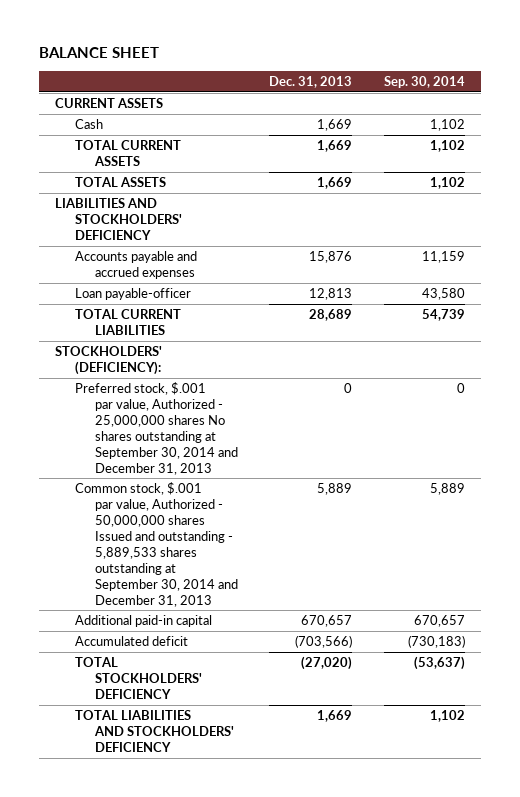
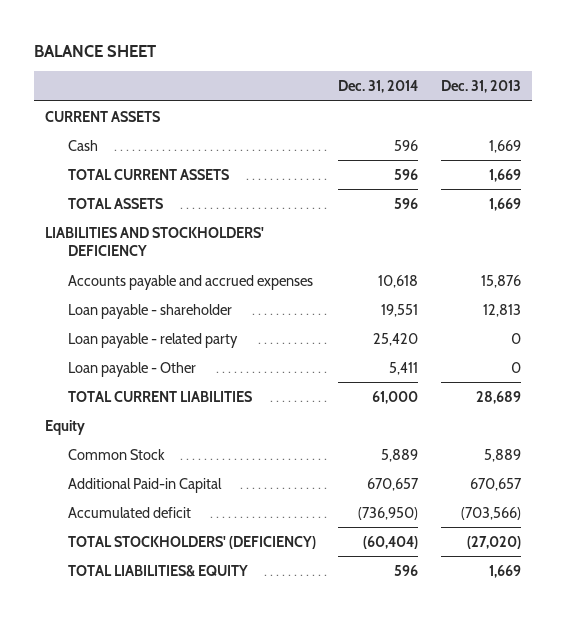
[384,75,466,88] Sep. 30, 2014 -> none
none -> [338,80,419,94] Dec. 31, 2014
[74,287,191,300] Loan payable-officer -> [68,303,233,319] Loan payable - shareholder
none -> [68,332,239,348] Loan payable - related party
none -> [68,361,197,377] Loan payable - Other
[74,381,238,475] Preferred stock, $.001 par value, Authorized - 25,000,000 shares No shares outstanding at September 30, 2014 and December 31, 2013 -> none
[54,345,162,375] STOCKHOLDERS' (DEFICIENCY): -> [45,419,86,435] Equity
[74,481,238,607] Common stock, $.001 par value, Authorized - 50,000,000 shares Issued and outstanding - 5,889,533 shares outstanding at September 30, 2014 and December 31, 2013 -> [68,448,166,460] Common Stock
[74,614,212,627] Additional paid-in capital -> [68,477,223,493] Additional Paid-in Capital
[74,656,202,699] TOTAL STOCKHOLDERS' DEFICIENCY -> [68,535,317,549] TOTAL STOCKHOLDERS' (DEFICIENCY)
[74,709,234,752] TOTAL LIABILITIES AND STOCKHOLDERS' DEFICIENCY -> [68,564,249,577] TOTAL LIABILITIES& EQUITY

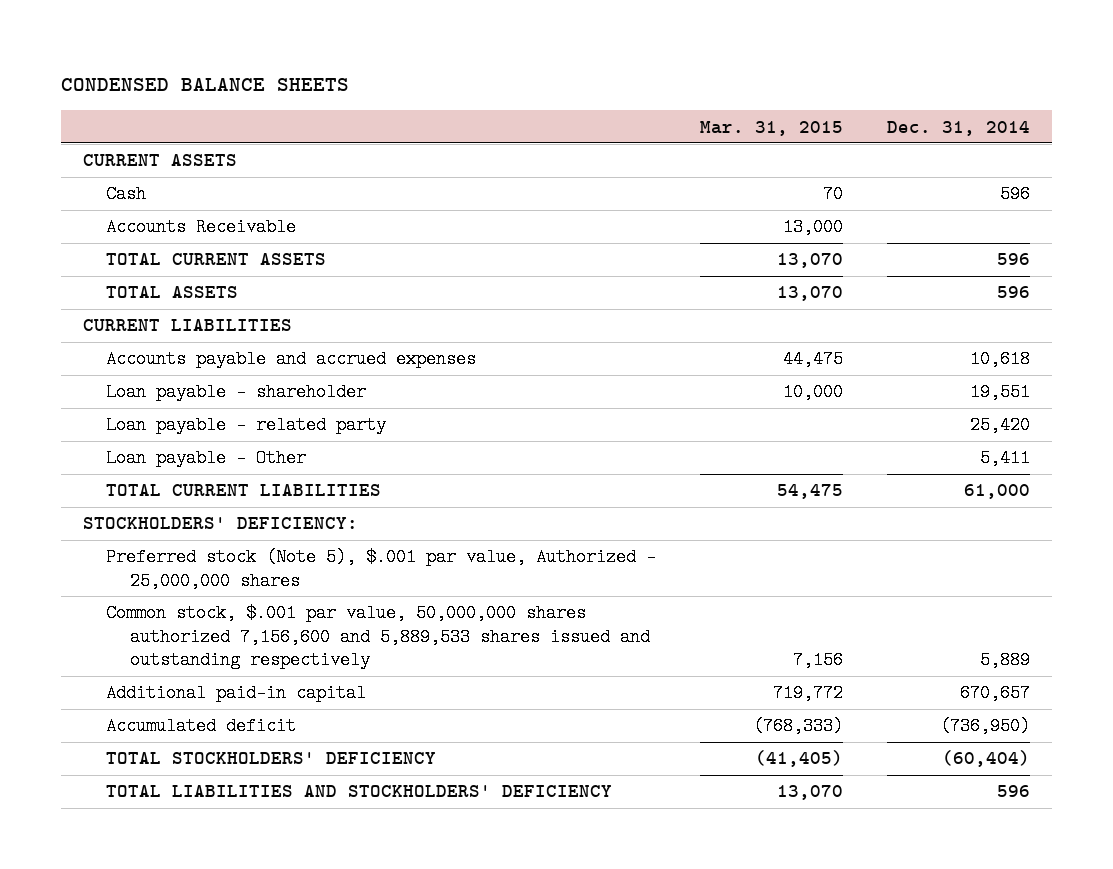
[34,44,157,57] BALANCE SHEET -> [61,78,350,92] CONDENSED BALANCE SHEETS
[440,80,521,94] Dec. 31, 2013 -> none
none -> [700,120,844,136] Mar. 31, 2015
none -> [106,218,297,237] Accounts Receivable
[45,226,265,257] LIABILITIES AND STOCKHOLDERS' DEFICIENCY -> none
none -> [83,319,293,332] CURRENT LIABILITIES
[45,419,86,435] Equity -> [83,517,359,530] STOCKHOLDERS' DEFICIENCY:
none -> [106,548,657,590] Preferred stock (Note 5), $.001 par value, Authorized - 25,000,000 shares
[68,448,166,460] Common Stock -> [106,604,650,670] Common stock, $.001 par value, 50,000,000 shares authorized 7,156,600 and 5,889,533 shares issued and outstanding respectively
[68,477,223,493] Additional Paid-in Capital -> [106,684,367,703] Additional paid-in capital
[68,535,317,549] TOTAL STOCKHOLDERS' (DEFICIENCY) -> [106,752,437,765] TOTAL STOCKHOLDERS' DEFICIENCY
[68,564,249,577] TOTAL LIABILITIES& EQUITY -> [106,785,613,798] TOTAL LIABILITIES AND STOCKHOLDERS' DEFICIENCY

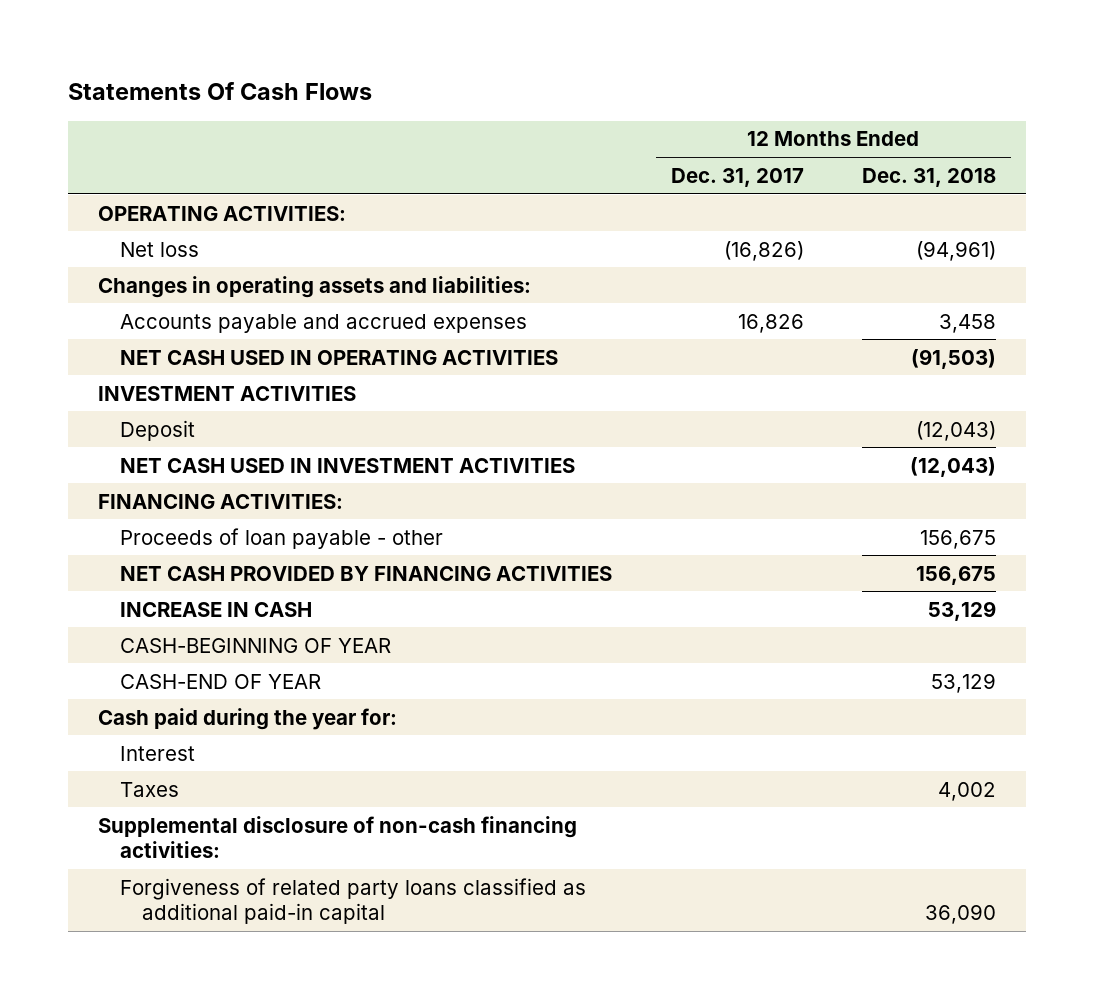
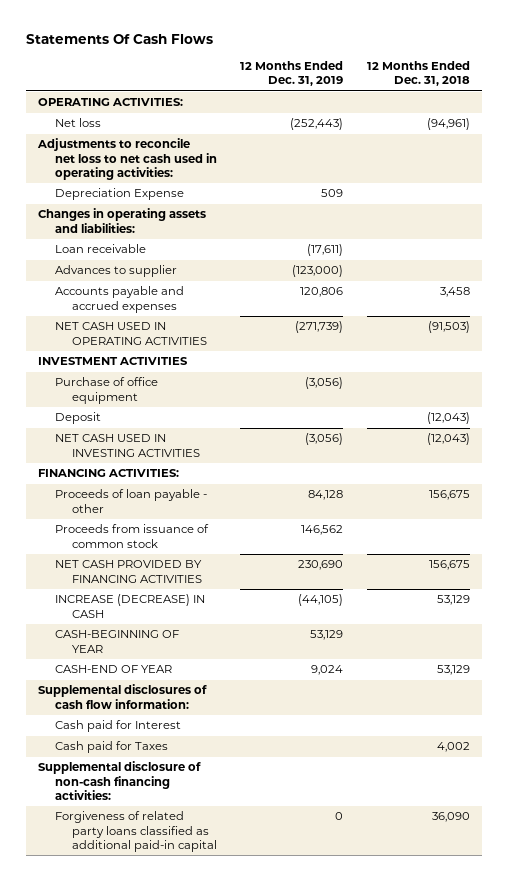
[670,167,804,187] Dec. 31, 2017 -> none
none -> [240,61,344,87] 12 Months Ended Dec. 31, 2019
none -> [36,138,217,180] Adjustments to reconcile net loss to net cash used in operating activities:
none -> [54,188,184,201] Depreciation Expense
none -> [54,244,146,254] Loan receivable
none -> [54,265,177,278] Advances to supplier
none -> [54,377,158,404] Purchase of office equipment
[120,457,576,473] NET CASH USED IN INVESTMENT ACTIVITIES -> [54,434,200,457] NET CASH USED IN INVESTING ACTIVITIES
none -> [54,524,209,548] Proceeds from issuance of common stock
[120,601,313,617] INCREASE IN CASH -> [54,594,205,618] INCREASE (DECREASE) IN CASH
[97,707,397,730] Cash paid during the year for: -> none
none -> [37,684,207,709] Supplemental disclosures of cash flow information:
[120,745,196,761] Interest -> [54,720,181,733] Cash paid for Interest
[120,781,180,797] Taxes -> [54,741,168,754] Cash paid for Taxes

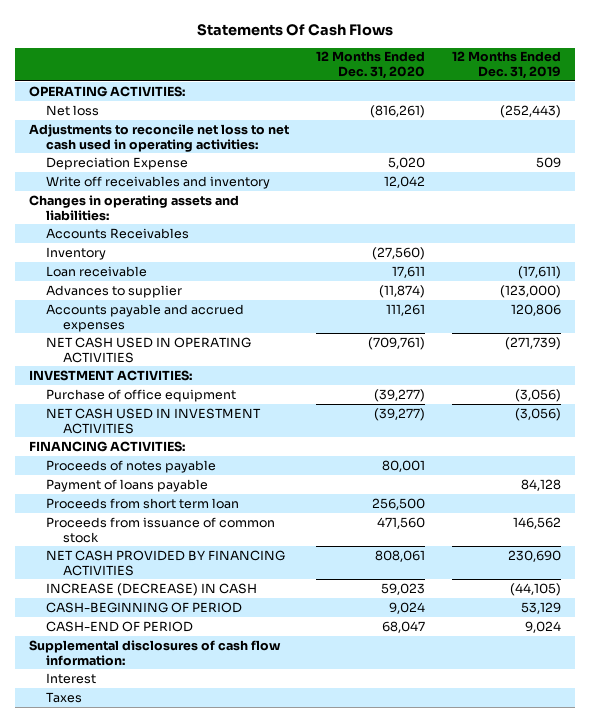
[367,61,471,87] 12 Months Ended Dec. 31, 2018 -> none
none -> [316,51,426,80] 12 Months Ended Dec. 31, 2020
none -> [45,175,270,189] Write off receivables and inventory
none -> [45,227,189,239] Accounts Receivables
none -> [45,246,106,260] Inventory
[37,357,188,366] INVESTMENT ACTIVITIES -> [28,369,192,381] INVESTMENT ACTIVITIES:
[54,412,101,425] Deposit -> none
[54,434,200,457] NET CASH USED IN INVESTING ACTIVITIES -> [45,407,261,434] NET CASH USED IN INVESTMENT ACTIVITIES
none -> [45,459,216,473] Proceeds of notes payable
[54,489,207,513] Proceeds of loan payable - other -> [45,478,208,492] Payment of loans payable
none -> [45,497,239,509] Proceeds from short term loan
[54,630,179,653] CASH-BEGINNING OF YEAR -> [45,601,242,613] CASH-BEGINNING OF PERIOD
[54,665,172,674] CASH-END OF YEAR -> [45,620,193,632] CASH-END OF PERIOD
[37,761,201,800] Supplemental disclosure of non-cash financing activities: -> none
[54,811,217,852] Forgiveness of related party loans classified as additional paid-in capital -> none
[54,720,181,733] Cash paid for Interest -> [45,672,96,684] Interest
[54,741,168,754] Cash paid for Taxes -> [45,691,82,703] Taxes

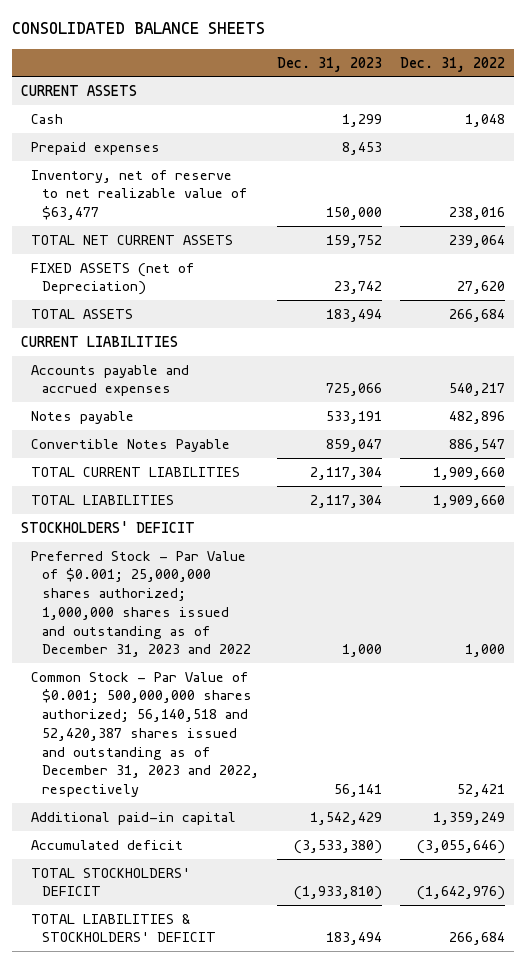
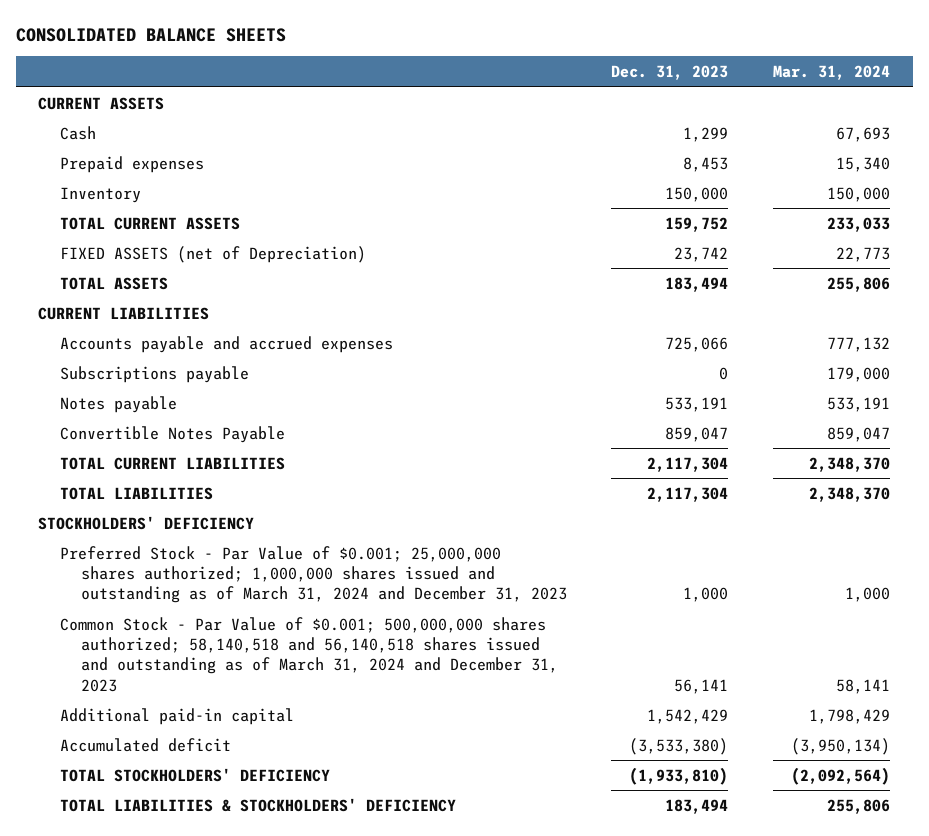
[400,56,506,72] Dec. 31, 2022 -> none
none -> [773,65,891,81] Mar. 31, 2024
[31,169,247,221] Inventory, net of reserve to net realizable value of $63,477 -> [59,186,141,203] Inventory
[31,234,234,245] TOTAL NET CURRENT ASSETS -> [59,216,240,230] TOTAL CURRENT ASSETS
none -> [59,365,249,383] Subscriptions payable
[20,520,195,533] STOCKHOLDERS' DEFICIT -> [38,515,255,530] STOCKHOLDERS' DEFICIENCY
[31,550,251,658] Preferred Stock - Par Value of $0.001; 25,000,000 shares authorized; 1,000,000 shares issued and outstanding as of December 31, 2023 and 2022 -> [59,545,567,604] Preferred Stock - Par Value of $0.001; 25,000,000 shares authorized; 1,000,000 shares issued and outstanding as of March 31, 2024 and December 31, 2023
[31,671,259,797] Common Stock - Par Value of $0.001; 500,000,000 shares authorized; 56,140,518 and 52,420,387 shares issued and outstanding as of December 31, 2023 and 2022, respectively -> [59,616,558,692] Common Stock - Par Value of $0.001; 500,000,000 shares authorized; 58,140,518 and 56,140,518 shares issued and outstanding as of March 31, 2024 and December 31, 2023
[31,867,191,897] TOTAL STOCKHOLDERS' DEFICIT -> [59,767,330,782] TOTAL STOCKHOLDERS' DEFICIENCY
[31,913,216,943] TOTAL LIABILITIES & STOCKHOLDERS' DEFICIT -> [59,797,456,812] TOTAL LIABILITIES & STOCKHOLDERS' DEFICIENCY

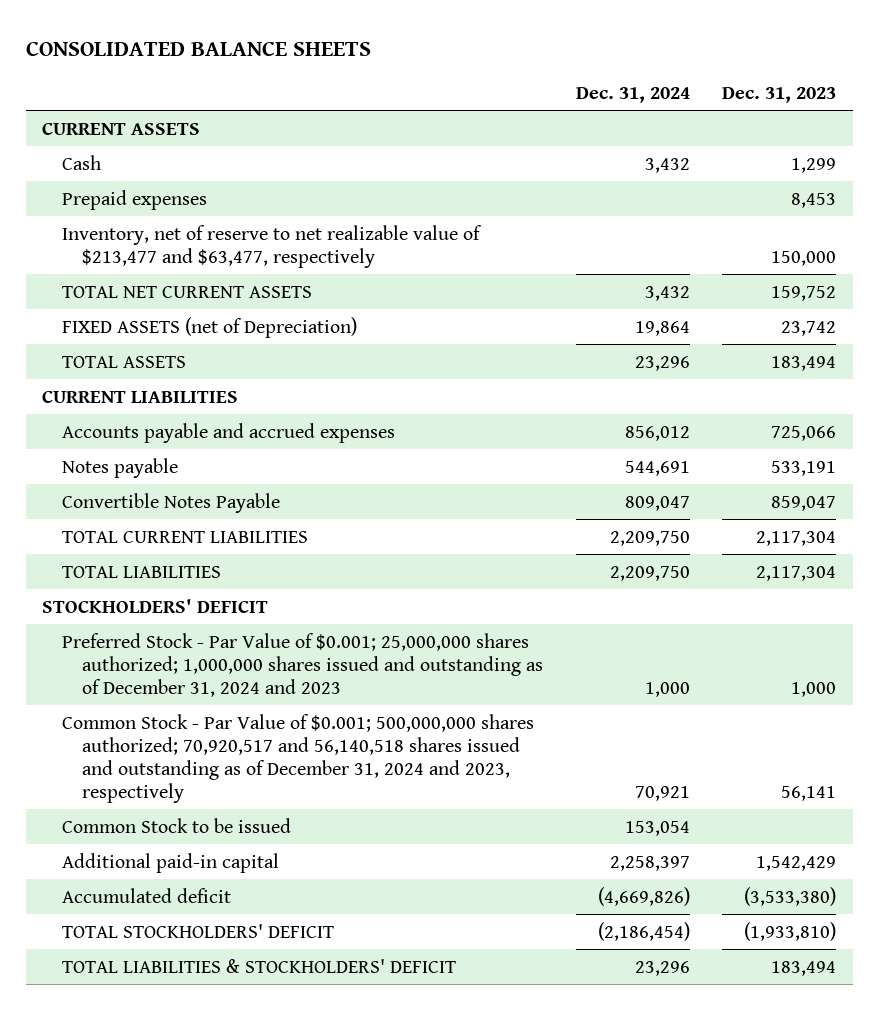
[773,65,891,81] Mar. 31, 2024 -> none
none -> [575,86,690,103] Dec. 31, 2024
[59,186,141,203] Inventory -> [61,224,482,268] Inventory, net of reserve to net realizable value of $213,477 and $63,477, respectively
[59,216,240,230] TOTAL CURRENT ASSETS -> [61,285,312,298] TOTAL NET CURRENT ASSETS
[59,365,249,383] Subscriptions payable -> none
[38,515,255,530] STOCKHOLDERS' DEFICIENCY -> [41,598,268,613] STOCKHOLDERS' DEFICIT
[59,545,567,604] Preferred Stock - Par Value of $0.001; 25,000,000 shares authorized; 1,000,000 shares issued and outstanding as of March 31, 2024 and December 31, 2023 -> [61,632,543,697] Preferred Stock - Par Value of $0.001; 25,000,000 shares authorized; 1,000,000 shares issued and outstanding as of December 31, 2024 and 2023
[59,616,558,692] Common Stock - Par Value of $0.001; 500,000,000 shares authorized; 58,140,518 and 56,140,518 shares issued and outstanding as of March 31, 2024 and December 31, 2023 -> [61,713,534,803] Common Stock - Par Value of $0.001; 500,000,000 shares authorized; 70,920,517 and 56,140,518 shares issued and outstanding as of December 31, 2024 and 2023, respectively
none -> [61,817,291,833] Common Stock to be issued
[59,767,330,782] TOTAL STOCKHOLDERS' DEFICIENCY -> [61,923,334,938] TOTAL STOCKHOLDERS' DEFICIT
[59,797,456,812] TOTAL LIABILITIES & STOCKHOLDERS' DEFICIENCY -> [61,958,456,973] TOTAL LIABILITIES & STOCKHOLDERS' DEFICIT

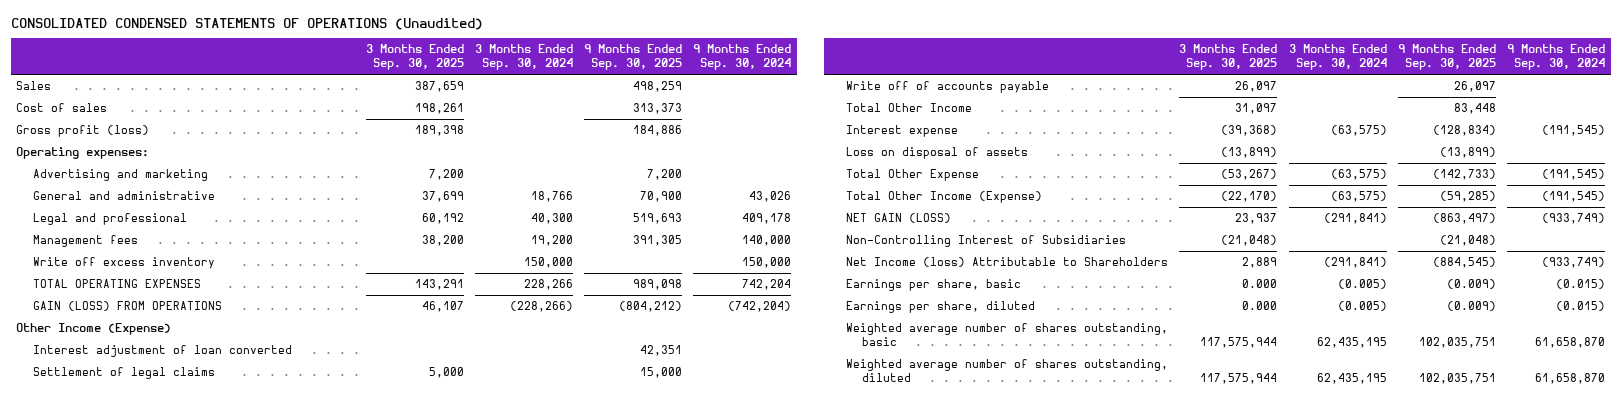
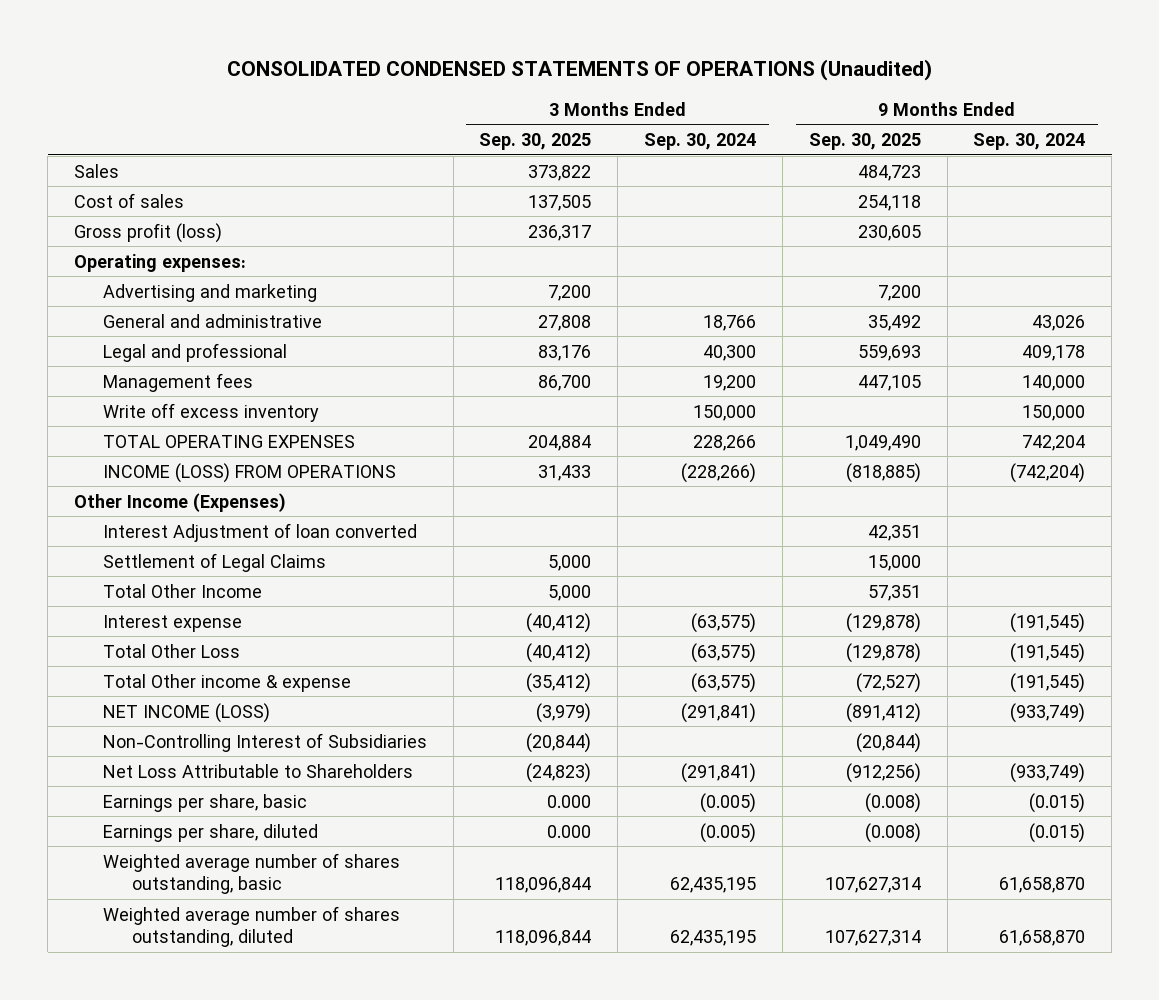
[414,80,464,92] 387,659 -> [528,164,592,181] 373,822
[633,80,683,92] 498,259 -> [857,164,921,181] 484,723
[414,102,464,114] 198,261 -> [528,194,592,211] 137,505
[633,102,683,114] 313,373 -> [857,194,921,211] 254,118
[414,124,464,136] 189,398 -> [528,224,592,241] 236,317
[633,124,683,136] 184,886 -> [857,224,921,241] 230,605
[421,190,464,202] 37,699 -> [538,314,592,331] 27,808
[640,190,683,202] 70,900 -> [867,314,921,331] 35,492
[421,212,464,224] 60,192 -> [538,344,592,361] 83,176
[633,212,683,224] 519,693 -> [857,344,921,361] 559,693
[421,234,464,246] 38,200 -> [538,374,592,391] 86,700
[633,234,683,246] 391,305 -> [857,374,921,391] 447,105
[846,80,1050,93] Write off of accounts payable -> none
[846,146,1029,159] Loss on disposal of assets -> none
[414,278,464,290] 143,291 -> [528,434,592,451] 204,884
[633,278,683,290] 989,098 -> [844,434,921,451] 1,049,490
[32,300,222,311] GAIN (LOSS) FROM OPERATIONS -> [102,462,396,483] INCOME (LOSS) FROM OPERATIONS
[421,300,464,312] 46,107 -> [538,464,592,481] 31,433
[619,300,683,312] (804,212) -> [845,462,921,483] (818,885)
[16,322,172,335] Other Income (Expense) -> [74,492,287,512] Other Income (Expenses)
[32,344,292,357] Interest adjustment of loan converted -> [102,522,417,542] Interest Adjustment of loan converted
[32,366,215,379] Settlement of legal claims -> [102,552,326,572] Settlement of Legal Claims
[1235,102,1278,114] 31,097 -> [548,584,592,601] 5,000
[1453,102,1496,114] 83,448 -> [867,584,921,601] 57,351
[1221,124,1278,136] (39,368) -> [526,612,592,633] (40,412)
[1432,124,1496,136] (128,834) -> [845,612,921,633] (129,878)
[846,168,980,181] Total Other Expense -> [102,643,240,658] Total Other Loss
[1221,168,1278,180] (53,267) -> [526,642,592,663] (40,412)
[1432,168,1496,180] (142,733) -> [845,642,921,663] (129,878)
[846,190,1043,203] Total Other Income (Expense) -> [102,673,351,692] Total Other income & expense
[1221,190,1278,202] (22,170) -> [526,672,592,693] (35,412)
[1439,190,1496,202] (59,285) -> [855,672,921,693] (72,527)
[846,212,952,223] NET GAIN (LOSS) -> [102,702,270,723] NET INCOME (LOSS)
[1235,212,1278,224] 23,937 -> [536,702,592,723] (3,979)
[1432,212,1496,224] (863,497) -> [845,702,921,723] (891,412)
[1221,234,1278,246] (21,048) -> [526,732,592,753] (20,844)
[1439,234,1496,246] (21,048) -> [855,732,921,753] (20,844)
[846,256,1169,267] Net Income (loss) Attributable to Shareholders -> [102,763,413,778] Net Loss Attributable to Shareholders
[1242,256,1278,268] 2,889 -> [526,762,592,783] (24,823)
[1432,256,1496,268] (884,545) -> [845,762,921,783] (912,256)
[1446,278,1496,289] (0.009) -> [864,792,921,813] (0.008)
[1446,300,1496,311] (0.009) -> [864,822,921,843] (0.008)
[1200,336,1278,348] 117,575,944 -> [495,877,592,894] 118,096,844
[1418,336,1496,348] 102,035,751 -> [824,877,921,894] 107,627,314
[1200,372,1278,384] 117,575,944 -> [495,930,592,947] 118,096,844
[1418,372,1496,384] 102,035,751 -> [824,930,921,947] 107,627,314

